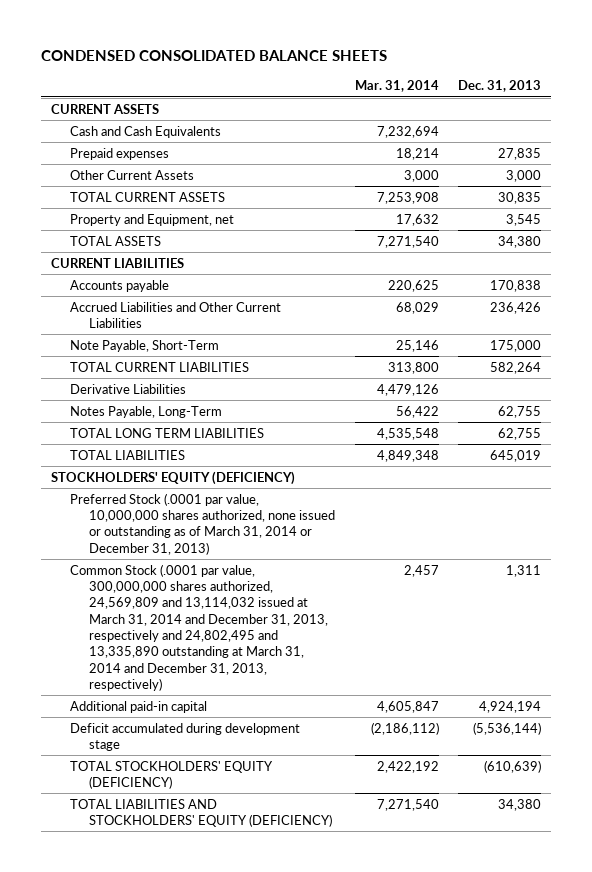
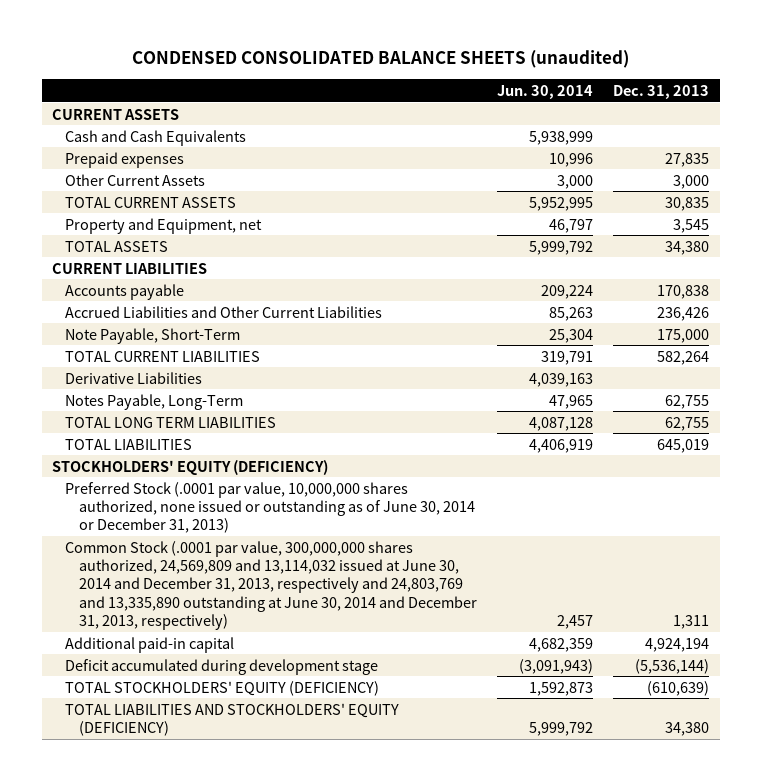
[40,50,387,62] CONDENSED CONSOLIDATED BALANCE SHEETS -> [131,50,629,69] CONDENSED CONSOLIDATED BALANCE SHEETS (unaudited)
[354,80,439,93] Mar. 31, 2014 -> none
none -> [497,84,594,99] Jun. 30, 2014
[69,492,335,555] Preferred Stock (.0001 par value, 10,000,000 shares authorized, none issued or outstanding as of March 31, 2014 or December 31, 2013) -> [65,481,475,534] Preferred Stock (.0001 par value, 10,000,000 shares authorized, none issued or outstanding as of June 30, 2014 or December 31, 2013)
[69,563,328,692] Common Stock (.0001 par value, 300,000,000 shares authorized, 24,569,809 and 13,114,032 issued at March 31, 2014 and December 31, 2013, respectively and 24,802,495 and 13,335,890 outstanding at March 31, 2014 and December 31, 2013, respectively) -> [65,540,477,631] Common Stock (.0001 par value, 300,000,000 shares authorized, 24,569,809 and 13,114,032 issued at June 30, 2014 and December 31, 2013, respectively and 24,803,769 and 13,335,890 outstanding at June 30, 2014 and December 31, 2013, respectively)

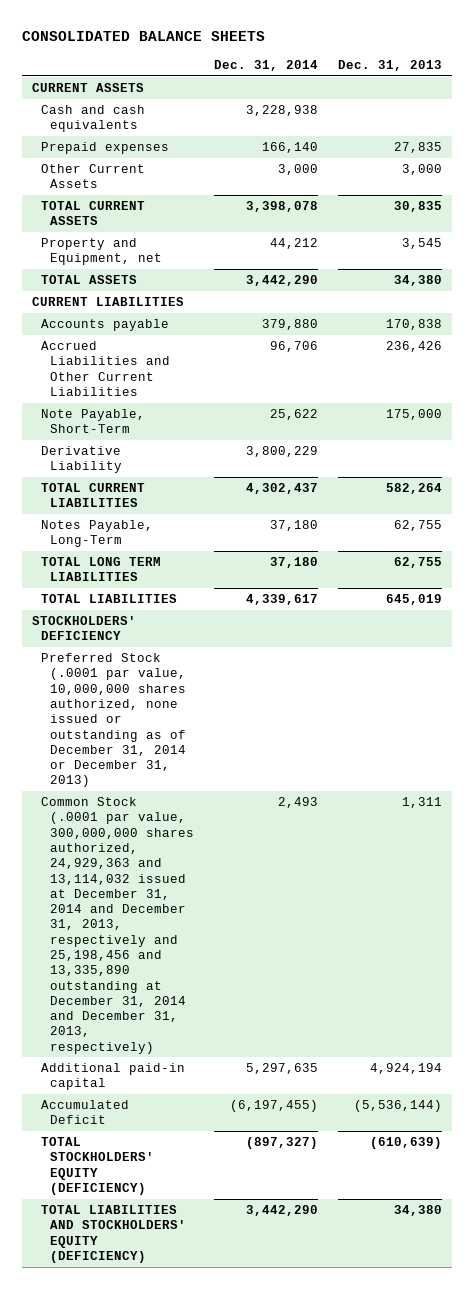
[131,50,629,69] CONDENSED CONSOLIDATED BALANCE SHEETS (unaudited) -> [21,31,265,42] CONSOLIDATED BALANCE SHEETS
[497,84,594,99] Jun. 30, 2014 -> none
none -> [214,60,319,72] Dec. 31, 2014
[65,129,247,146] Cash and Cash Equivalents -> [40,105,145,133] Cash and cash equivalents
none -> [40,446,123,474] Derivative Liability
[65,371,203,384] Derivative Liabilities -> none
[51,459,328,475] STOCKHOLDERS' EQUITY (DEFICIENCY) -> [31,616,136,641] STOCKHOLDERS' DEFICIENCY
[65,481,475,534] Preferred Stock (.0001 par value, 10,000,000 shares authorized, none issued or outstanding as of June 30, 2014 or December 31, 2013) -> [40,653,187,788] Preferred Stock (.0001 par value, 10,000,000 shares authorized, none issued or outstanding as of December 31, 2014 or December 31, 2013)
[65,540,477,631] Common Stock (.0001 par value, 300,000,000 shares authorized, 24,569,809 and 13,114,032 issued at June 30, 2014 and December 31, 2013, respectively and 24,803,769 and 13,335,890 outstanding at June 30, 2014 and December 31, 2013, respectively) -> [40,797,195,1054] Common Stock (.0001 par value, 300,000,000 shares authorized, 24,929,363 and 13,114,032 issued at December 31, 2014 and December 31, 2013, respectively and 25,198,456 and 13,335,890 outstanding at December 31, 2014 and December 31, 2013, respectively)
[65,658,379,675] Deficit accumulated during development stage -> [40,1100,129,1125] Accumulated Deficit

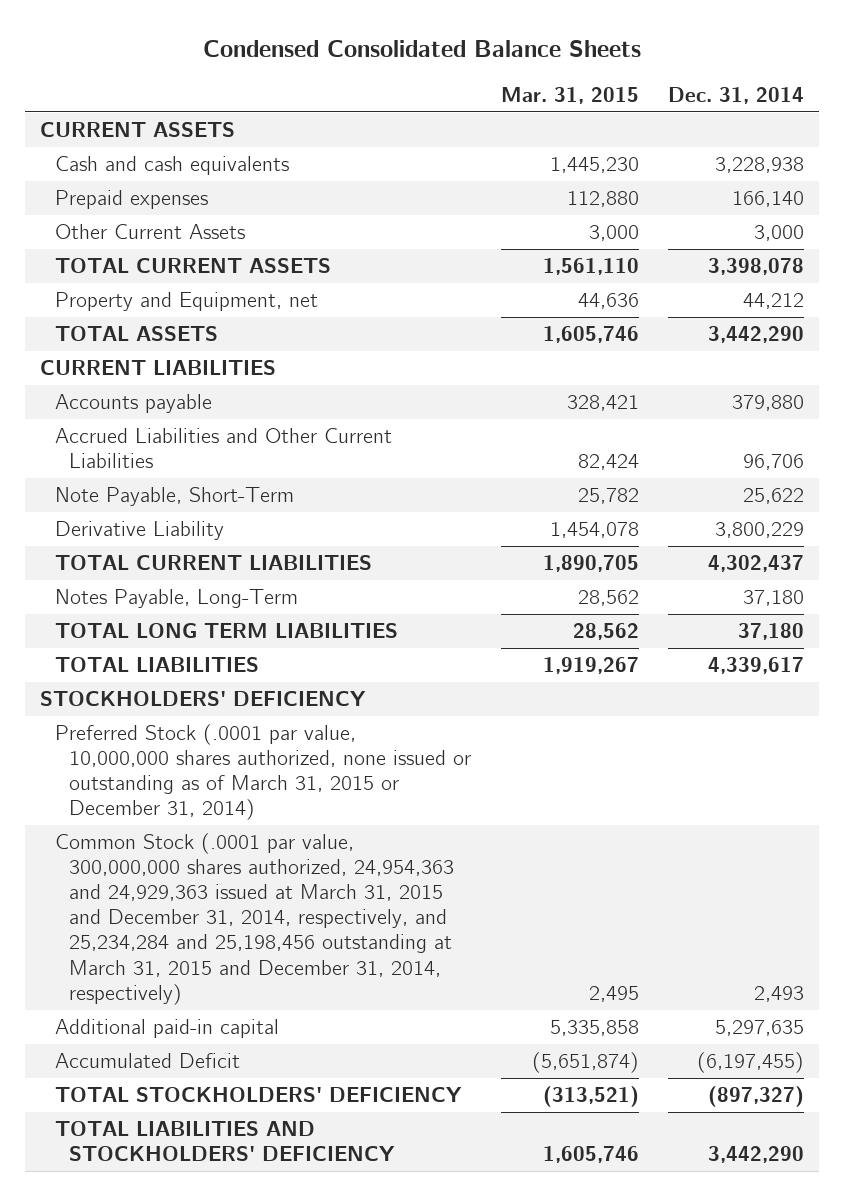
[21,31,265,42] CONSOLIDATED BALANCE SHEETS -> [203,39,642,57] Condensed Consolidated Balance Sheets
[338,60,443,72] Dec. 31, 2013 -> none
none -> [500,86,639,104] Mar. 31, 2015
[40,653,187,788] Preferred Stock (.0001 par value, 10,000,000 shares authorized, none issued or outstanding as of December 31, 2014 or December 31, 2013) -> [54,724,472,821] Preferred Stock (.0001 par value, 10,000,000 shares authorized, none issued or outstanding as of March 31, 2015 or December 31, 2014)
[40,797,195,1054] Common Stock (.0001 par value, 300,000,000 shares authorized, 24,929,363 and 13,114,032 issued at December 31, 2014 and December 31, 2013, respectively and 25,198,456 and 13,335,890 outstanding at December 31, 2014 and December 31, 2013, respectively) -> [54,833,455,1005] Common Stock (.0001 par value, 300,000,000 shares authorized, 24,954,363 and 24,929,363 issued at March 31, 2015 and December 31, 2014, respectively, and 25,234,284 and 25,198,456 outstanding at March 31, 2015 and December 31, 2014, respectively)
[40,1137,155,1195] TOTAL STOCKHOLDERS' EQUITY (DEFICIENCY) -> [54,1087,462,1103] TOTAL STOCKHOLDERS' DEFICIENCY
[40,1205,187,1263] TOTAL LIABILITIES AND STOCKHOLDERS' EQUITY (DEFICIENCY) -> [54,1121,396,1162] TOTAL LIABILITIES AND STOCKHOLDERS' DEFICIENCY

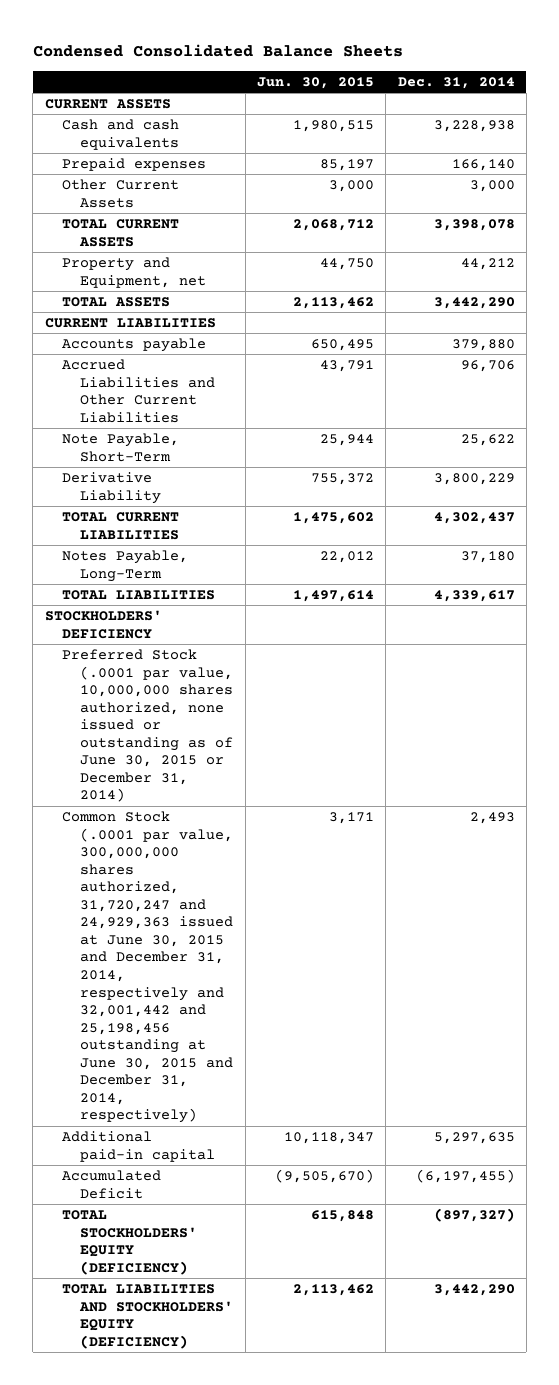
[500,86,639,104] Mar. 31, 2015 -> none
none -> [256,76,374,89] Jun. 30, 2015
[54,623,398,639] TOTAL LONG TERM LIABILITIES -> none
[54,724,472,821] Preferred Stock (.0001 par value, 10,000,000 shares authorized, none issued or outstanding as of March 31, 2015 or December 31, 2014) -> [62,649,234,803] Preferred Stock (.0001 par value, 10,000,000 shares authorized, none issued or outstanding as of June 30, 2015 or December 31, 2014)
[54,833,455,1005] Common Stock (.0001 par value, 300,000,000 shares authorized, 24,954,363 and 24,929,363 issued at March 31, 2015 and December 31, 2014, respectively, and 25,234,284 and 25,198,456 outstanding at March 31, 2015 and December 31, 2014, respectively) -> [62,811,234,1124] Common Stock (.0001 par value, 300,000,000 shares authorized, 31,720,247 and 24,929,363 issued at June 30, 2015 and December 31, 2014, respectively and 32,001,442 and 25,198,456 outstanding at June 30, 2015 and December 31, 2014, respectively)
[54,1087,462,1103] TOTAL STOCKHOLDERS' DEFICIENCY -> [62,1210,198,1275] TOTAL STOCKHOLDERS' EQUITY (DEFICIENCY)
[54,1121,396,1162] TOTAL LIABILITIES AND STOCKHOLDERS' DEFICIENCY -> [62,1284,234,1349] TOTAL LIABILITIES AND STOCKHOLDERS' EQUITY (DEFICIENCY)

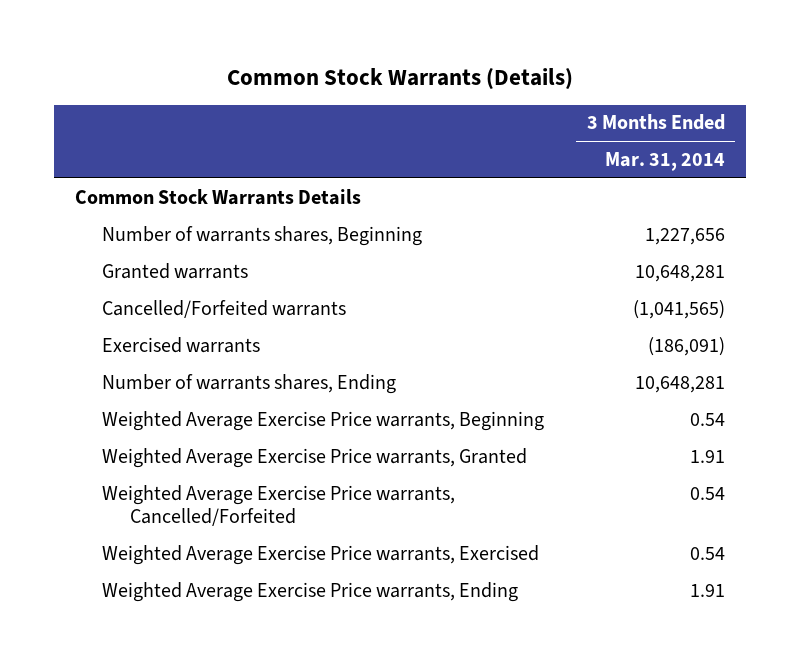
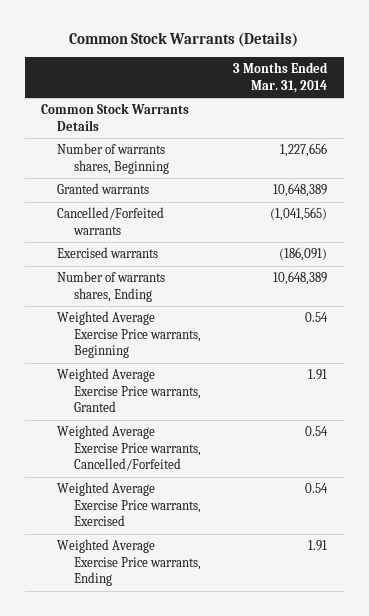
[634,264,725,282] 10,648,281 -> [273,183,328,198] 10,648,389
[634,375,725,393] 10,648,281 -> [273,271,328,286] 10,648,389

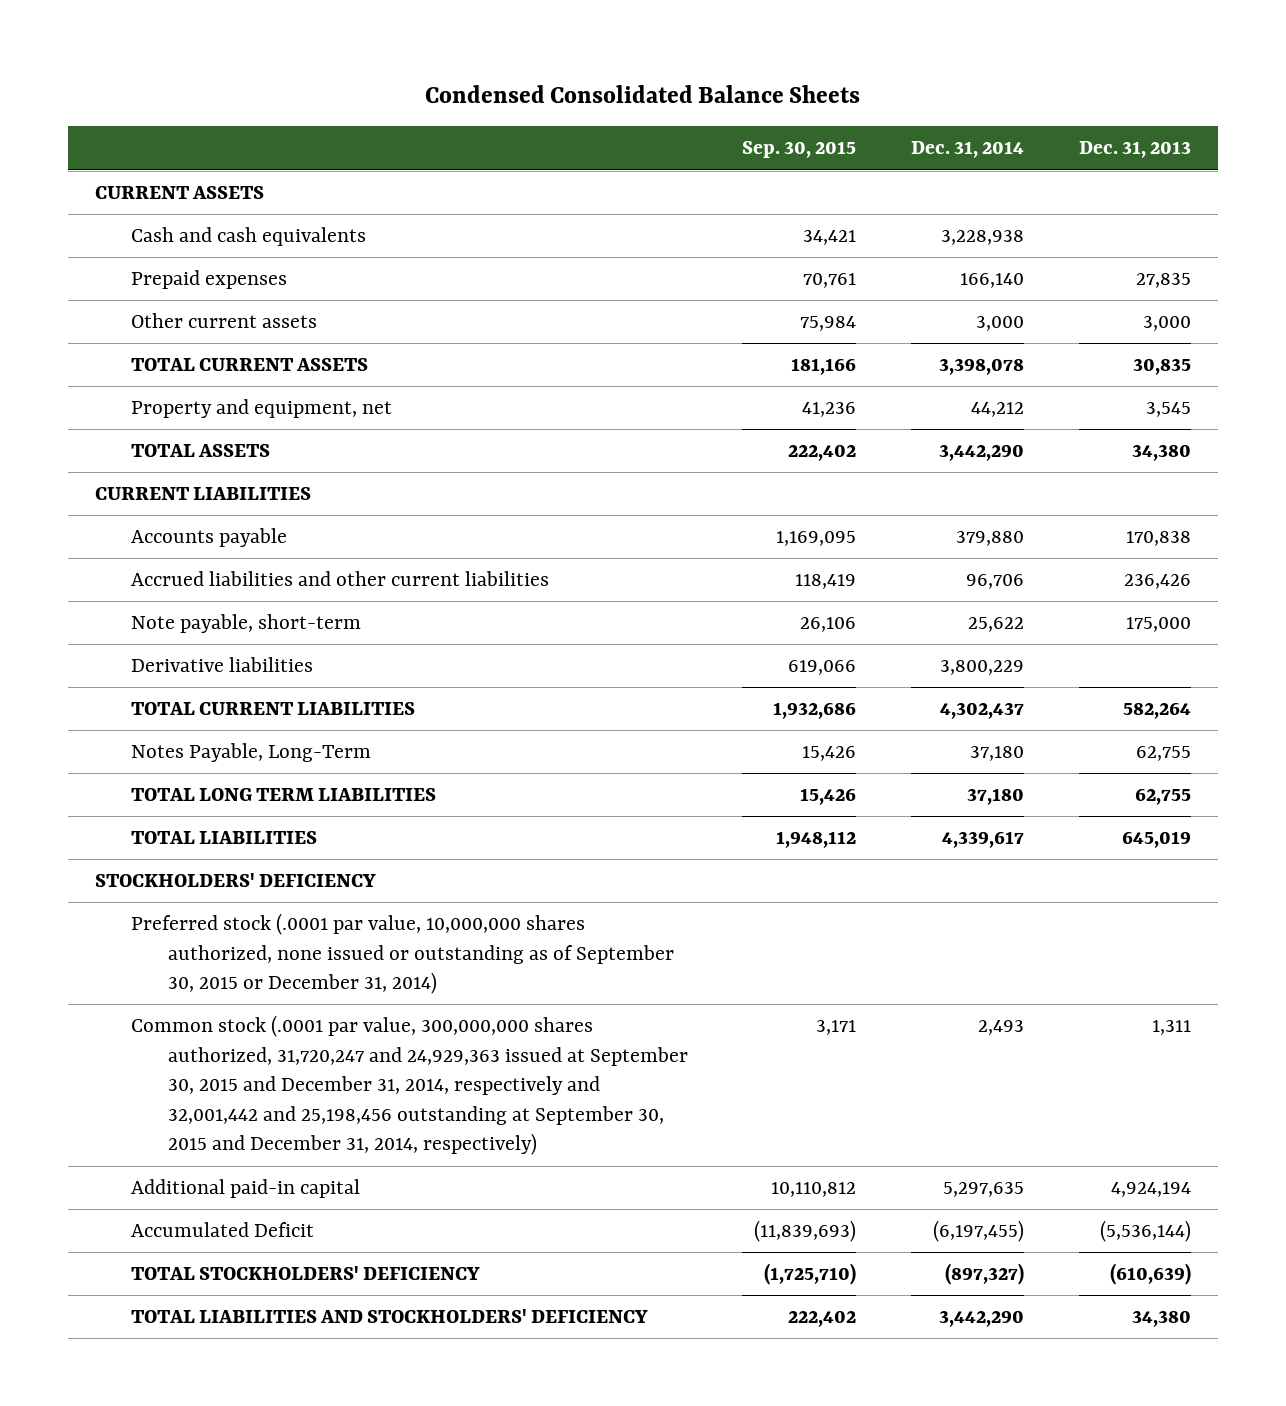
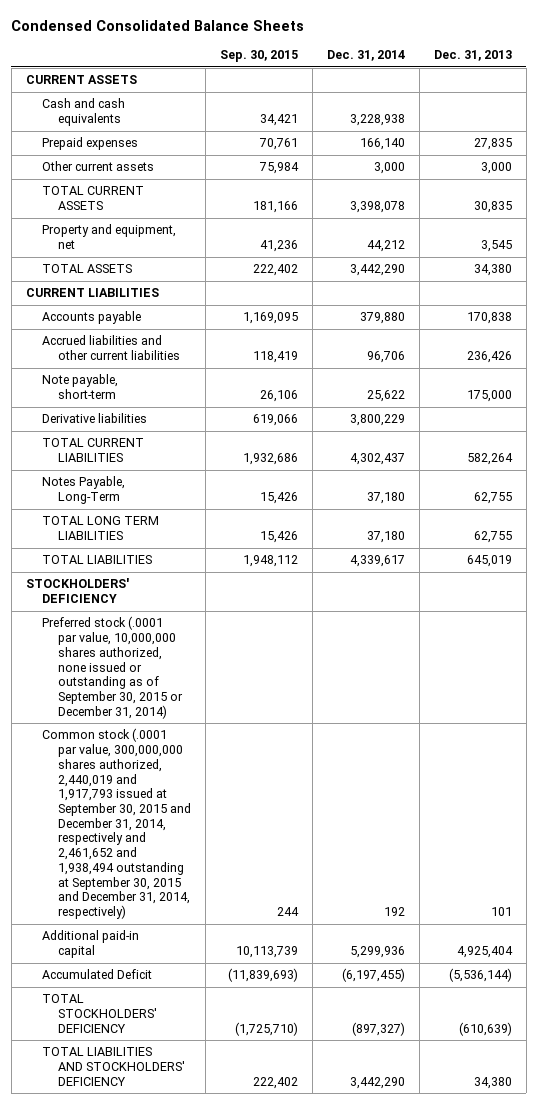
[131,1015,688,1156] Common stock (.0001 par value, 300,000,000 shares authorized, 31,720,247 and 24,929,363 issued at September 30, 2015 and December 31, 2014, respectively and 32,001,442 and 25,198,456 outstanding at September 30, 2015 and December 31, 2014, respectively) -> [41,728,192,920] Common stock (.0001 par value, 300,000,000 shares authorized, 2,440,019 and 1,917,793 issued at September 30, 2015 and December 31, 2014, respectively and 2,461,652 and 1,938,494 outstanding at September 30, 2015 and December 31, 2014, respectively)
[816,1020,857,1036] 3,171 -> [276,907,299,917] 244
[978,1020,1025,1036] 2,493 -> [383,907,405,917] 192
[1151,1020,1191,1036] 1,311 -> [490,907,512,917] 101
[771,1182,857,1198] 10,110,812 -> [235,946,298,959] 10,113,739
[943,1182,1025,1198] 5,297,635 -> [349,946,405,959] 5,299,936
[1110,1182,1191,1198] 4,924,194 -> [456,946,513,959] 4,925,404

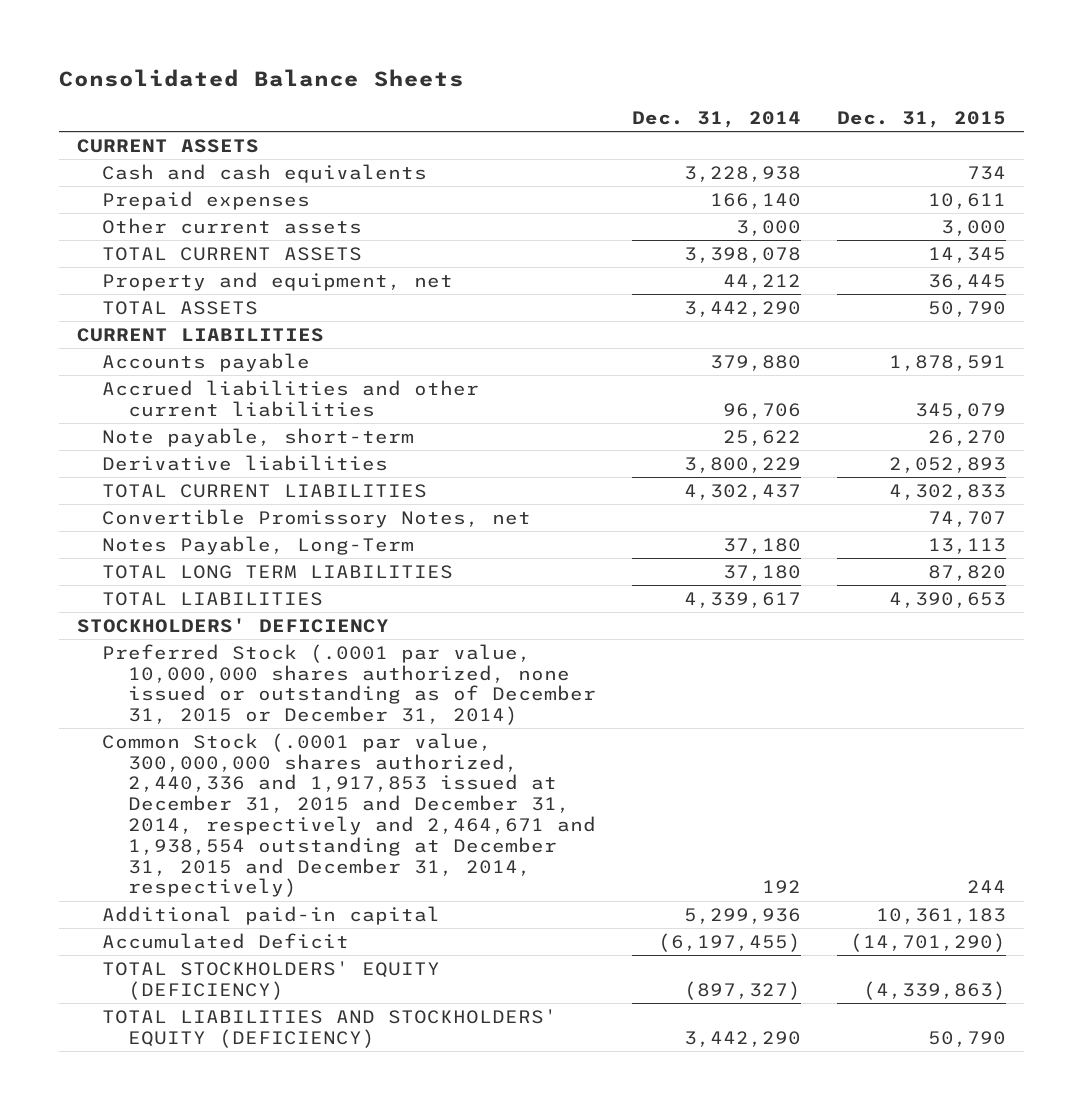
[11,19,305,31] Condensed Consolidated Balance Sheets -> [58,69,464,88] Consolidated Balance Sheets
[219,50,298,63] Sep. 30, 2015 -> none
[433,50,512,62] Dec. 31, 2013 -> none
none -> [837,110,1007,128] Dec. 31, 2015
none -> [102,508,532,528] Convertible Promissory Notes, net
[41,616,184,719] Preferred stock (.0001 par value, 10,000,000 shares authorized, none issued or outstanding as of September 30, 2015 or December 31, 2014) -> [102,643,596,726] Preferred Stock (.0001 par value, 10,000,000 shares authorized, none issued or outstanding as of December 31, 2015 or December 31, 2014)
[41,728,192,920] Common stock (.0001 par value, 300,000,000 shares authorized, 2,440,019 and 1,917,793 issued at September 30, 2015 and December 31, 2014, respectively and 2,461,652 and 1,938,494 outstanding at September 30, 2015 and December 31, 2014, respectively) -> [102,732,596,898] Common Stock (.0001 par value, 300,000,000 shares authorized, 2,440,336 and 1,917,853 issued at December 31, 2015 and December 31, 2014, respectively and 2,464,671 and 1,938,554 outstanding at December 31, 2015 and December 31, 2014, respectively)
[41,994,158,1033] TOTAL STOCKHOLDERS' DEFICIENCY -> [102,960,441,1000] TOTAL STOCKHOLDERS' EQUITY (DEFICIENCY)
[41,1047,186,1086] TOTAL LIABILITIES AND STOCKHOLDERS' DEFICIENCY -> [102,1008,558,1048] TOTAL LIABILITIES AND STOCKHOLDERS' EQUITY (DEFICIENCY)

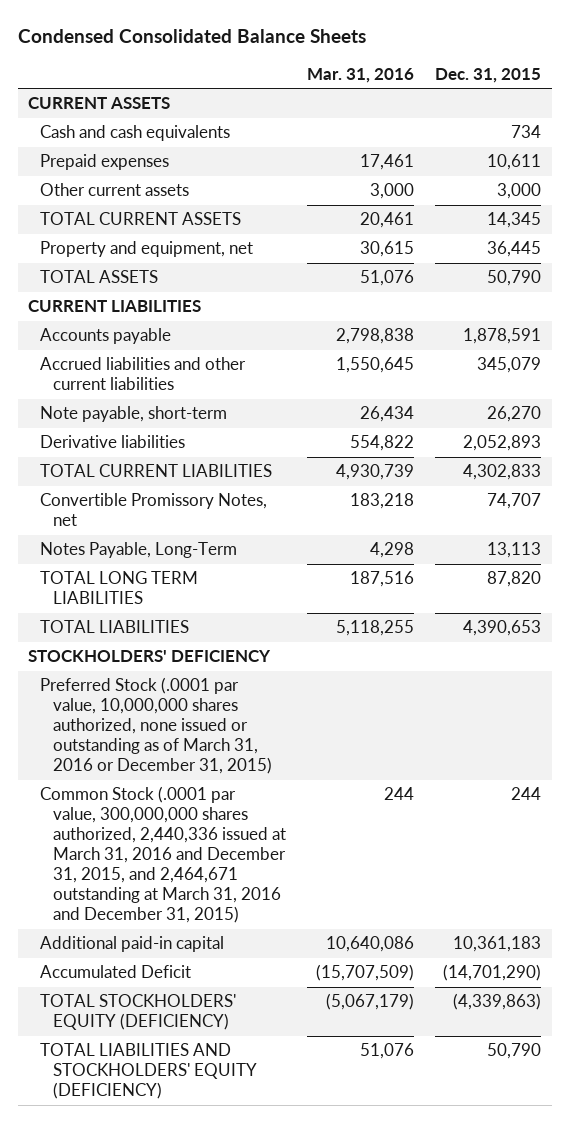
[58,69,464,88] Consolidated Balance Sheets -> [17,28,366,43] Condensed Consolidated Balance Sheets
[632,110,802,128] Dec. 31, 2014 -> none
none -> [306,67,414,83] Mar. 31, 2016
[102,643,596,726] Preferred Stock (.0001 par value, 10,000,000 shares authorized, none issued or outstanding as of December 31, 2015 or December 31, 2014) -> [40,677,272,775] Preferred Stock (.0001 par value, 10,000,000 shares authorized, none issued or outstanding as of March 31, 2016 or December 31, 2015)
[102,732,596,898] Common Stock (.0001 par value, 300,000,000 shares authorized, 2,440,336 and 1,917,853 issued at December 31, 2015 and December 31, 2014, respectively and 2,464,671 and 1,938,554 outstanding at December 31, 2015 and December 31, 2014, respectively) -> [40,786,286,924] Common Stock (.0001 par value, 300,000,000 shares authorized, 2,440,336 issued at March 31, 2016 and December 31, 2015, and 2,464,671 outstanding at March 31, 2016 and December 31, 2015)

